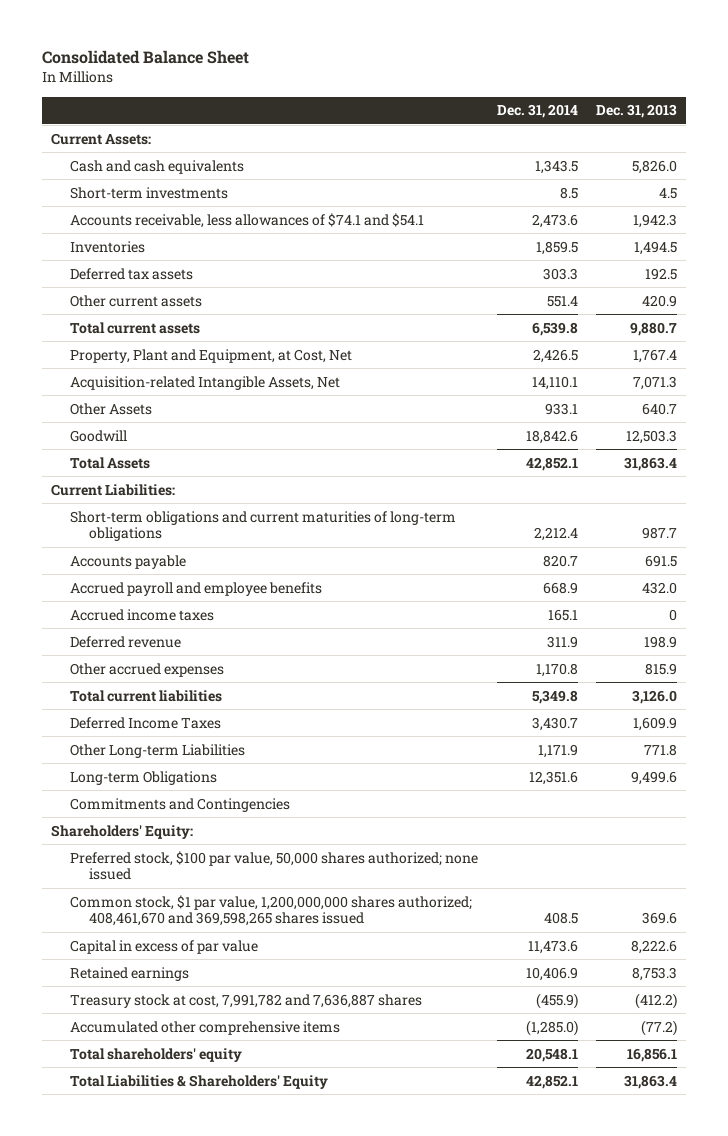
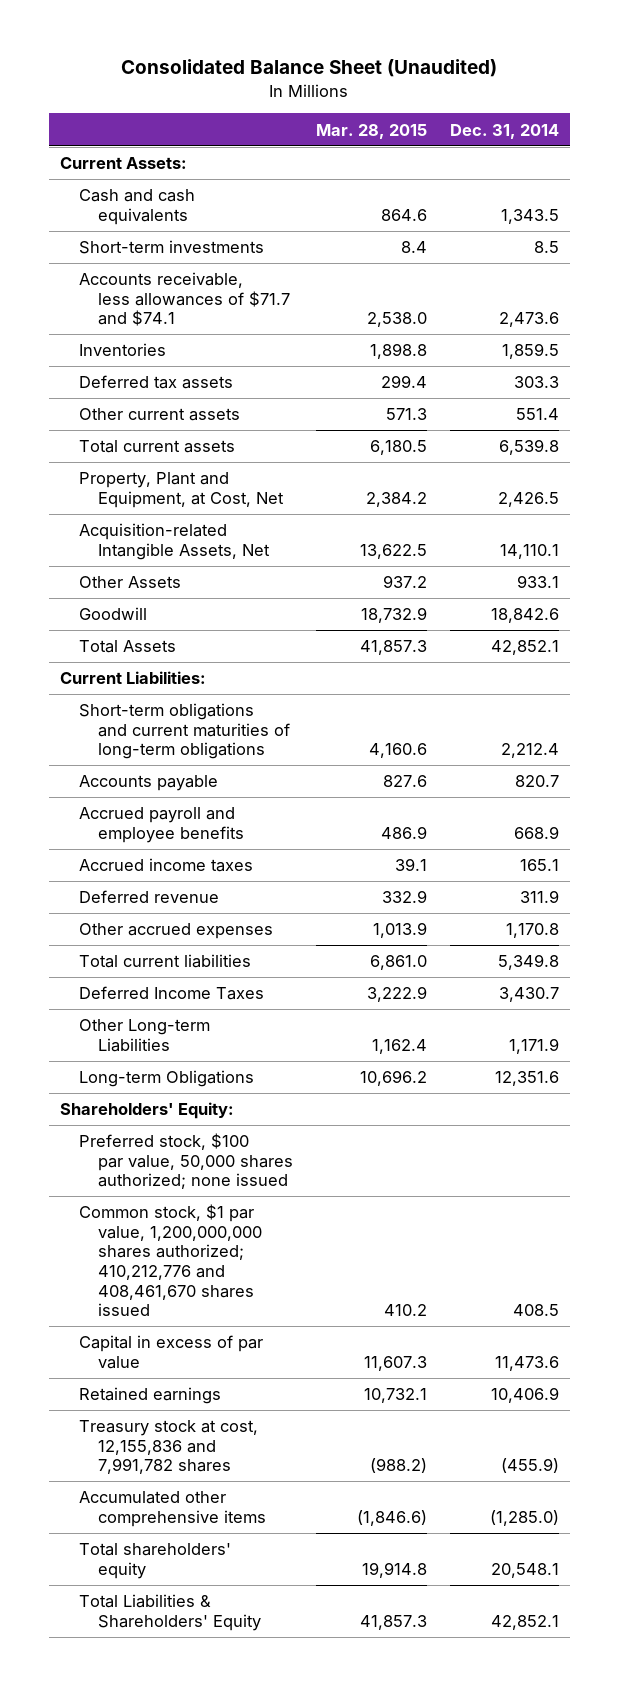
[41,50,249,65] Consolidated Balance Sheet -> [121,59,498,78] Consolidated Balance Sheet (Unaudited)
[596,104,678,119] Dec. 31, 2013 -> none
none -> [315,123,427,139] Mar. 28, 2015
[69,212,424,228] Accounts receivable, less allowances of $74.1 and $54.1 -> [78,272,290,327] Accounts receivable, less allowances of $71.7 and $74.1
[69,797,290,812] Commitments and Contingencies -> none
[69,894,472,927] Common stock, $1 par value, 1,200,000,000 shares authorized; 408,461,670 and 369,598,265 shares issued -> [78,1204,262,1317] Common stock, $1 par value, 1,200,000,000 shares authorized; 410,212,776 and 408,461,670 shares issued
[69,993,422,1008] Treasury stock at cost, 7,991,782 and 7,636,887 shares -> [78,1420,258,1475] Treasury stock at cost, 12,155,836 and 7,991,782 shares

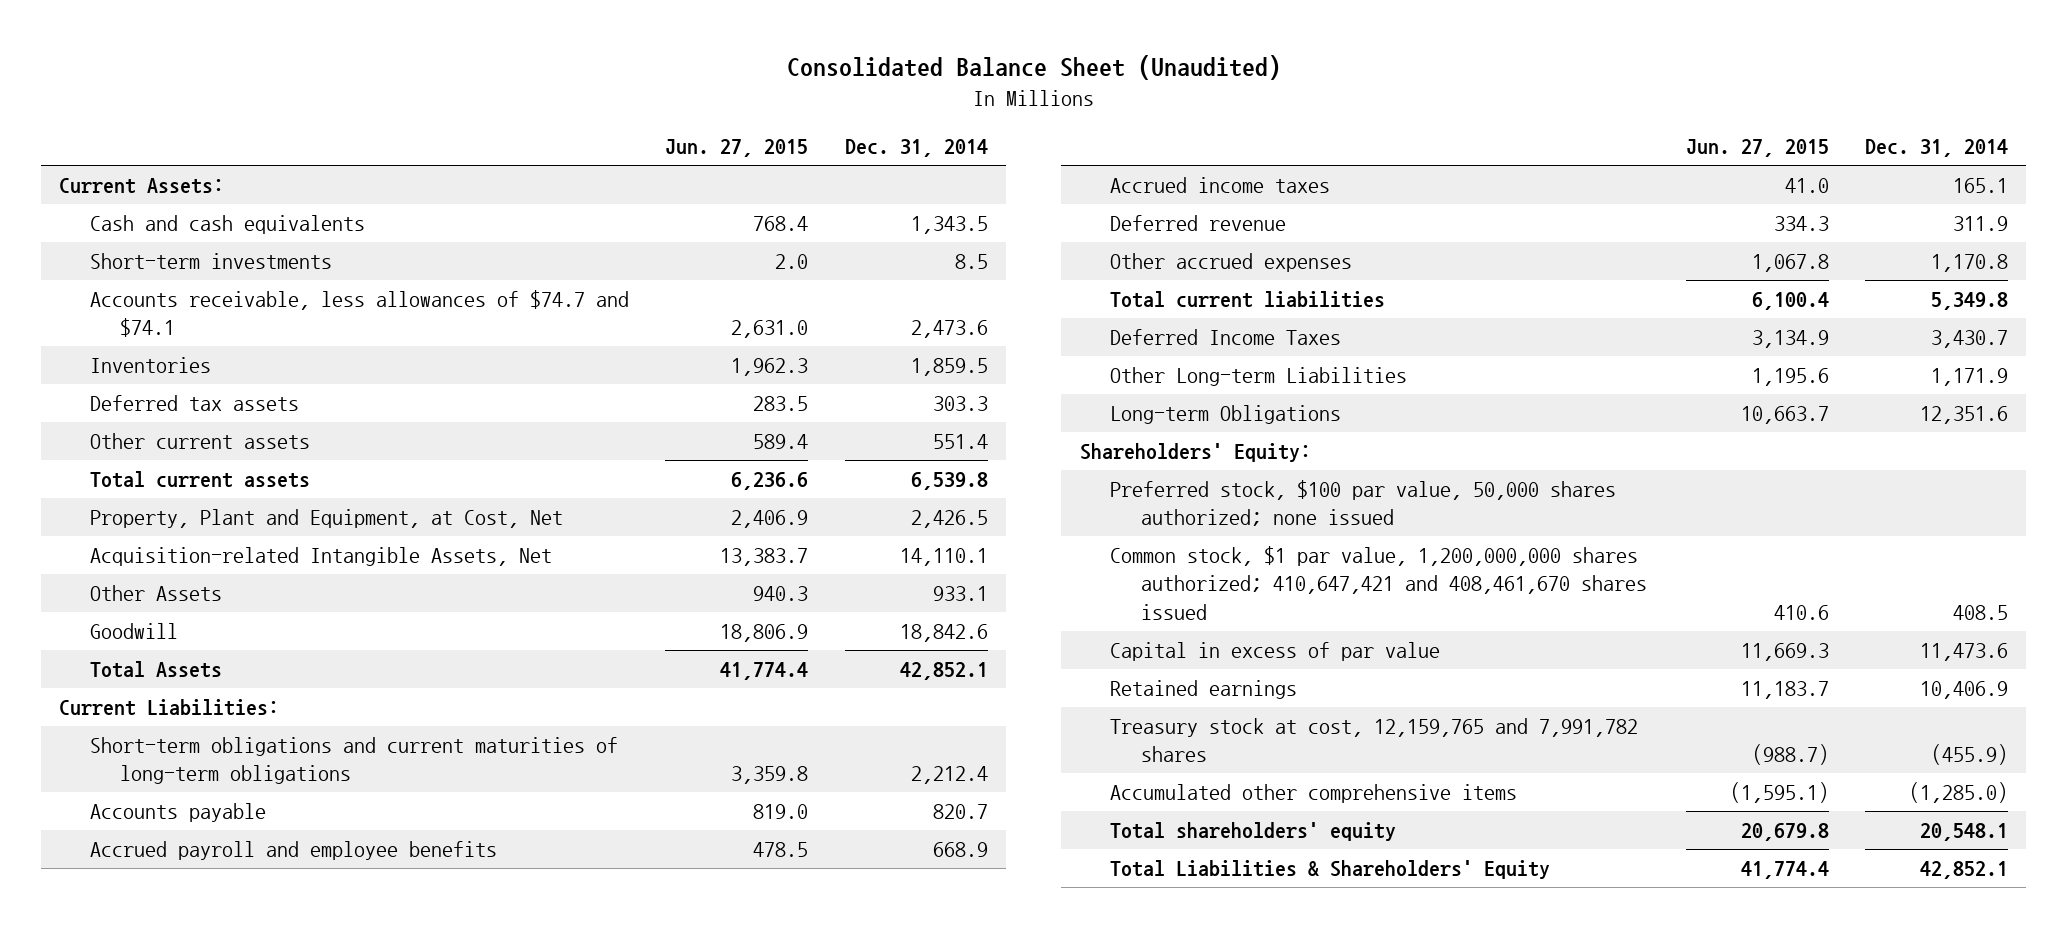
[315,123,427,139] Mar. 28, 2015 -> none
none -> [665,139,809,158] Jun. 27, 2015
[78,272,290,327] Accounts receivable, less allowances of $71.7 and $74.1 -> [89,289,629,338] Accounts receivable, less allowances of $74.7 and $74.1
[78,1204,262,1317] Common stock, $1 par value, 1,200,000,000 shares authorized; 410,212,776 and 408,461,670 shares issued -> [1110,545,1647,620] Common stock, $1 par value, 1,200,000,000 shares authorized; 410,647,421 and 408,461,670 shares issued
[78,1420,258,1475] Treasury stock at cost, 12,155,836 and 7,991,782 shares -> [1110,717,1639,763] Treasury stock at cost, 12,159,765 and 7,991,782 shares

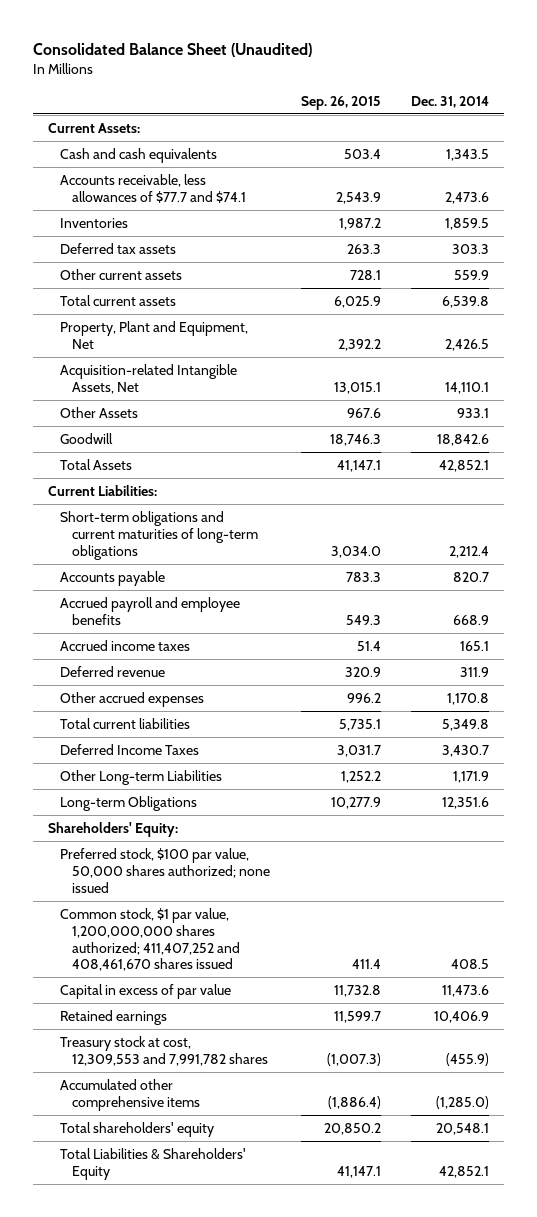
[665,139,809,158] Jun. 27, 2015 -> none
none -> [300,95,381,110] Sep. 26, 2015
[89,252,332,269] Short-term investments -> none
[89,289,629,338] Accounts receivable, less allowances of $74.7 and $74.1 -> [60,174,247,203] Accounts receivable, less allowances of $77.7 and $74.1
[932,433,988,449] 551.4 -> [454,270,490,281] 559.9
[89,508,563,528] Property, Plant and Equipment, at Cost, Net -> [60,321,249,349] Property, Plant and Equipment, Net
[1110,545,1647,620] Common stock, $1 par value, 1,200,000,000 shares authorized; 410,647,421 and 408,461,670 shares issued -> [60,908,241,972] Common stock, $1 par value, 1,200,000,000 shares authorized; 411,407,252 and 408,461,670 shares issued
[1110,717,1639,763] Treasury stock at cost, 12,159,765 and 7,991,782 shares -> [60,1036,269,1066] Treasury stock at cost, 12,309,553 and 7,991,782 shares

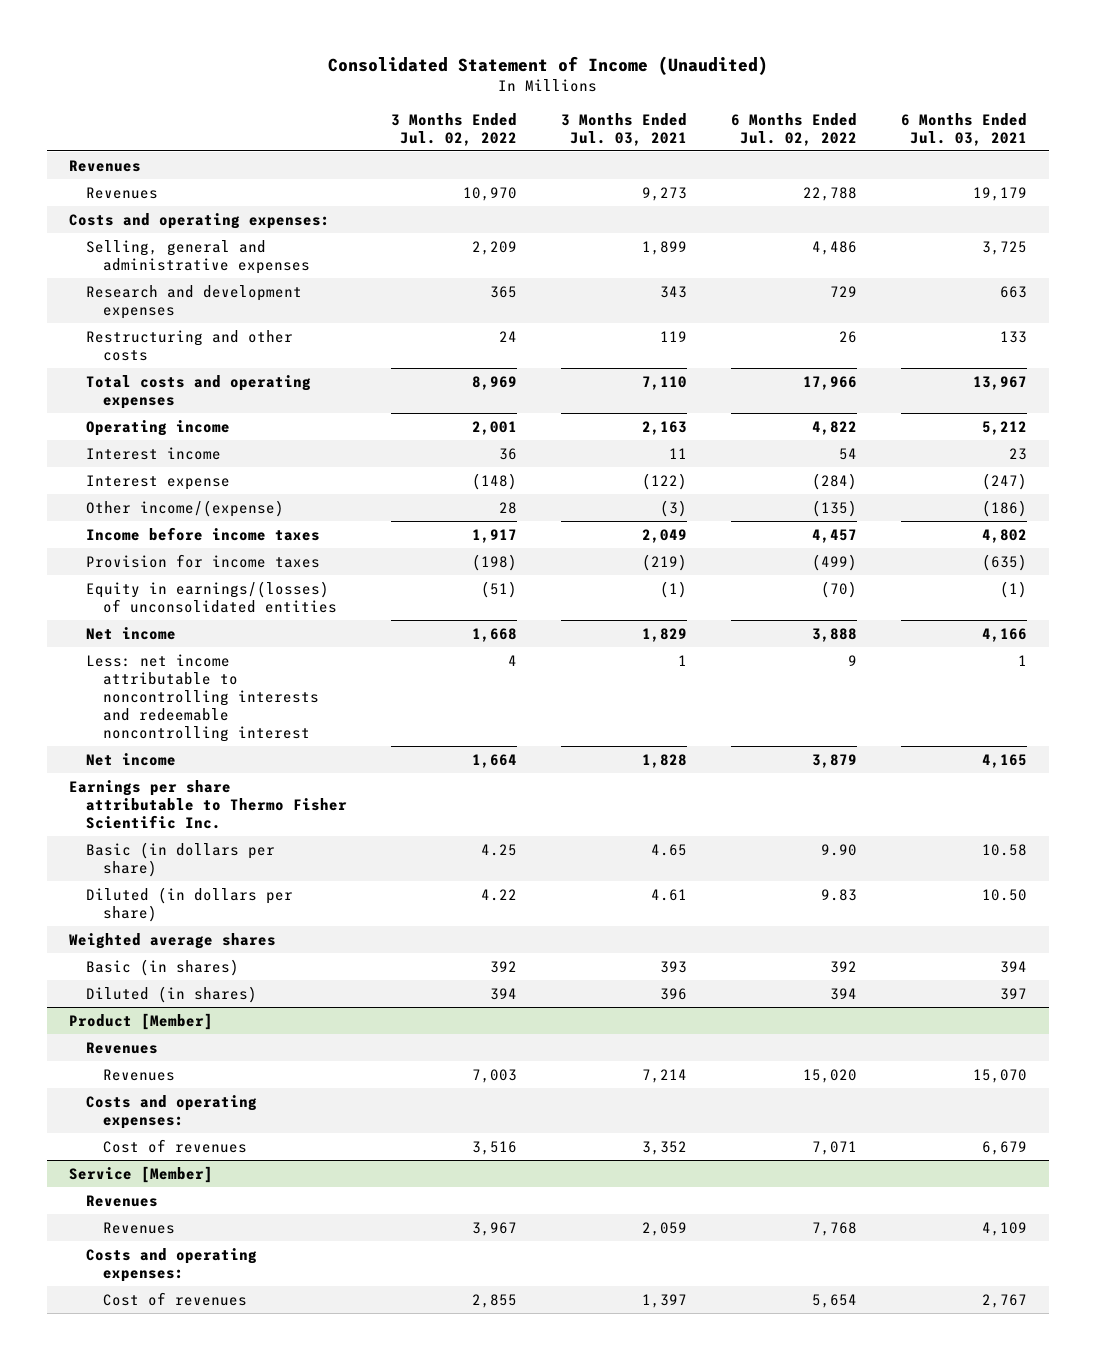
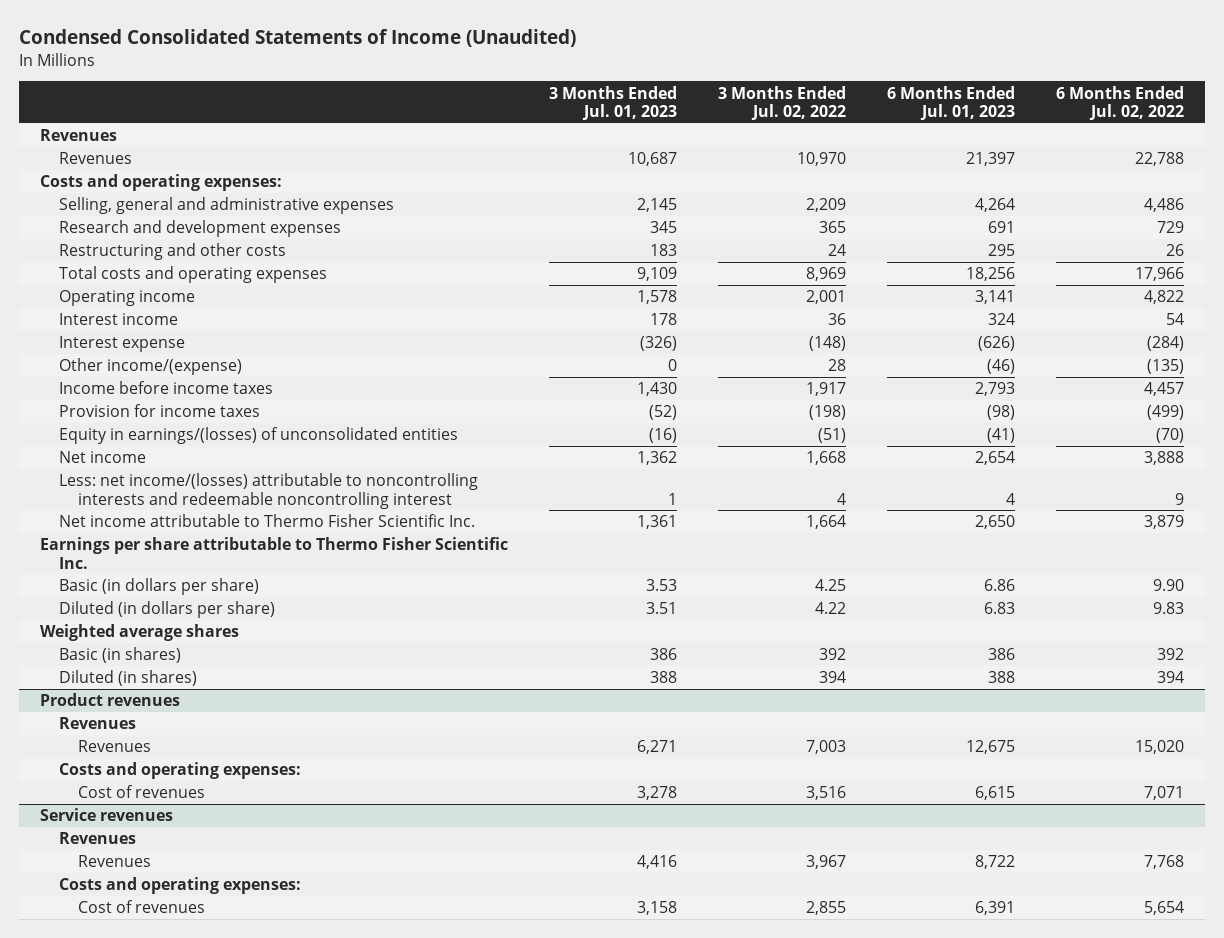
[327,55,768,75] Consolidated Statement of Income (Unaudited) -> [19,29,577,48] Condensed Consolidated Statements of Income (Unaudited)
[560,112,687,146] 3 Months Ended Jul. 03, 2021 -> none
[900,112,1027,146] 6 Months Ended Jul. 03, 2021 -> none
none -> [548,85,677,121] 3 Months Ended Jul. 01, 2023
none -> [887,85,1016,121] 6 Months Ended Jul. 01, 2023
[86,653,320,742] Less: net income attributable to noncontrolling interests and redeemable noncontrolling interest -> [58,473,478,509] Less: net income/(losses) attributable to noncontrolling interests and redeemable noncontrolling interest
[86,752,177,766] Net income -> [58,514,475,528] Net income attributable to Thermo Fisher Scientific Inc.
[69,1012,214,1030] Product [Member] -> [39,693,180,707] Product revenues
[69,1165,214,1183] Service [Member] -> [39,808,173,822] Service revenues

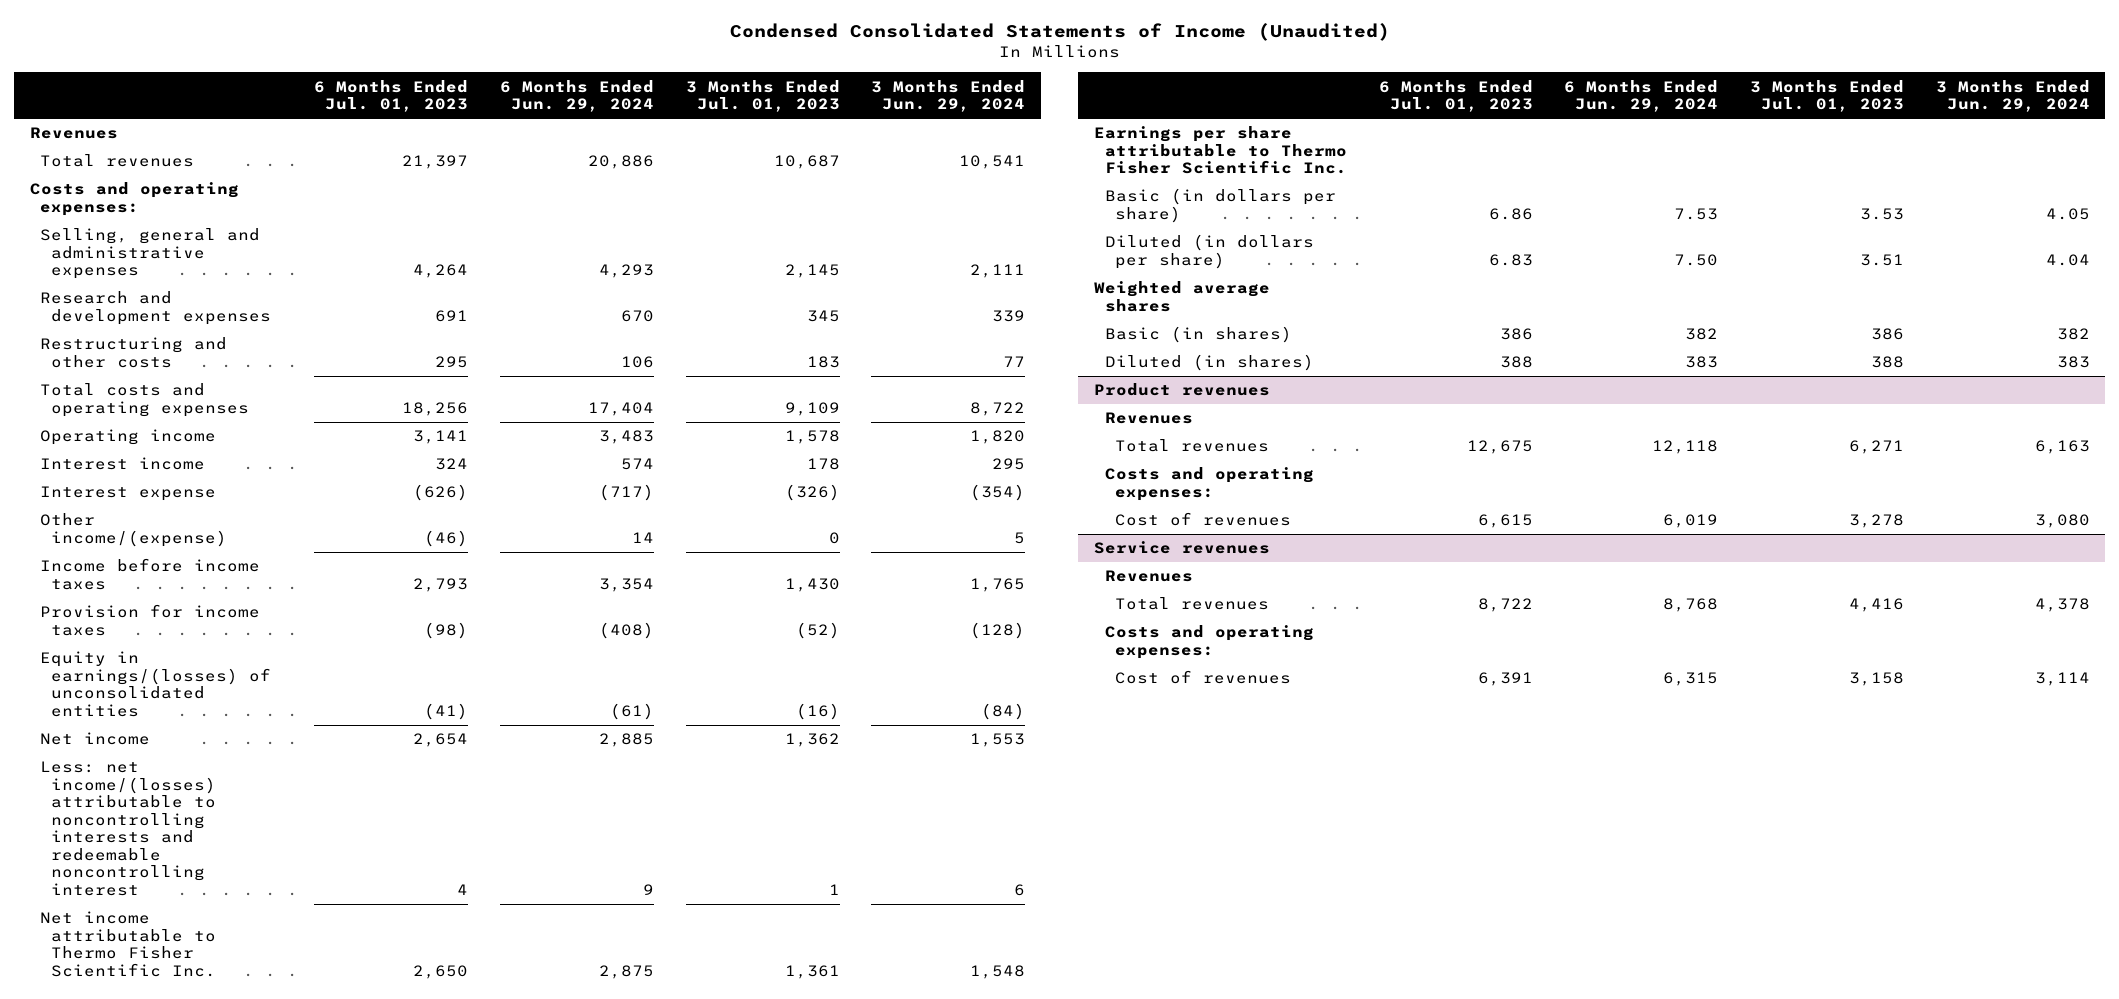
[717,85,846,121] 3 Months Ended Jul. 02, 2022 -> none
[1056,85,1185,121] 6 Months Ended Jul. 02, 2022 -> none
none -> [499,79,654,113] 6 Months Ended Jun. 29, 2024
none -> [871,79,1026,113] 3 Months Ended Jun. 29, 2024
[58,152,132,165] Revenues -> [40,154,195,168] Total revenues
[77,740,151,753] Revenues -> [1115,439,1270,453] Total revenues
[77,855,151,868] Revenues -> [1115,597,1270,611] Total revenues

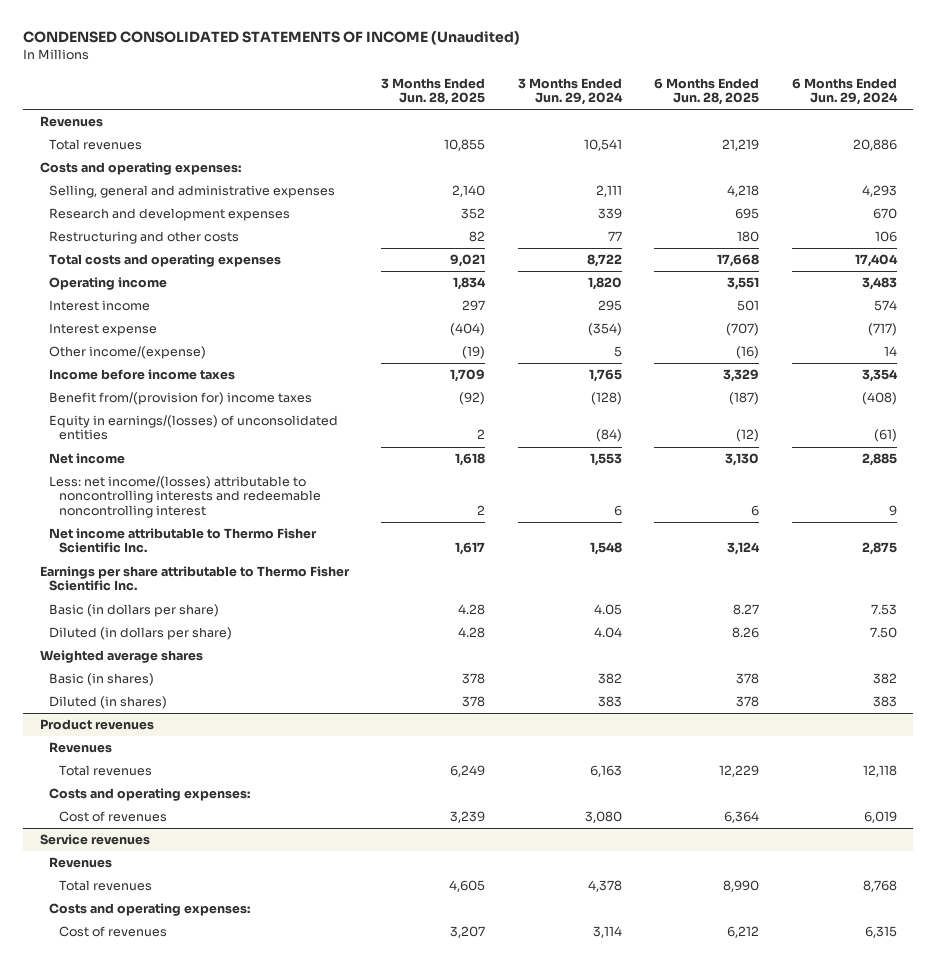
[729,23,1390,42] Condensed Consolidated Statements of Income (Unaudited) -> [23,31,521,46] CONDENSED CONSOLIDATED STATEMENTS OF INCOME (Unaudited)
[314,79,469,113] 6 Months Ended Jul. 01, 2023 -> none
[685,79,840,113] 3 Months Ended Jul. 01, 2023 -> none
none -> [381,77,486,105] 3 Months Ended Jun. 28, 2025
none -> [654,77,760,105] 6 Months Ended Jun. 28, 2025
[40,604,261,636] Provision for income taxes -> [49,392,313,406] Benefit from/(provision for) income taxes

